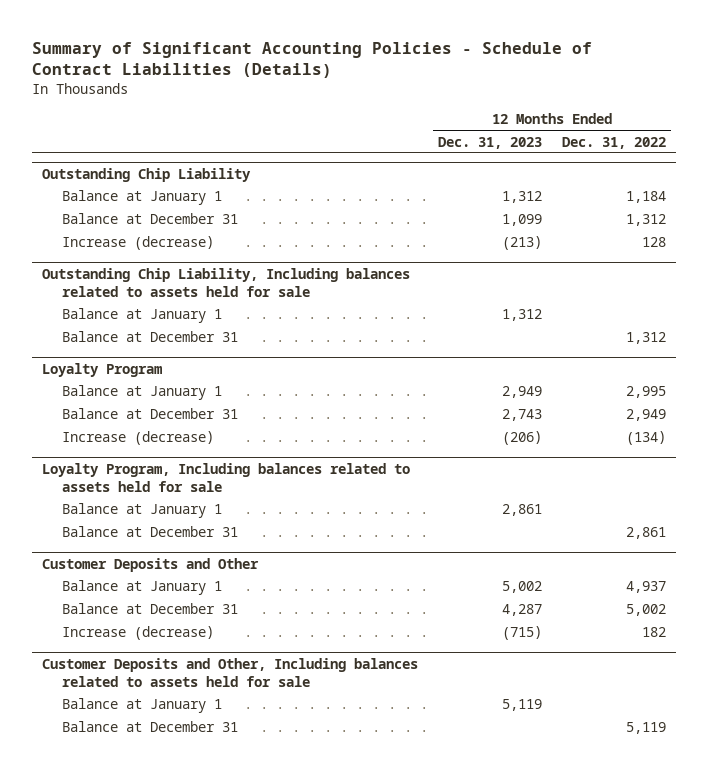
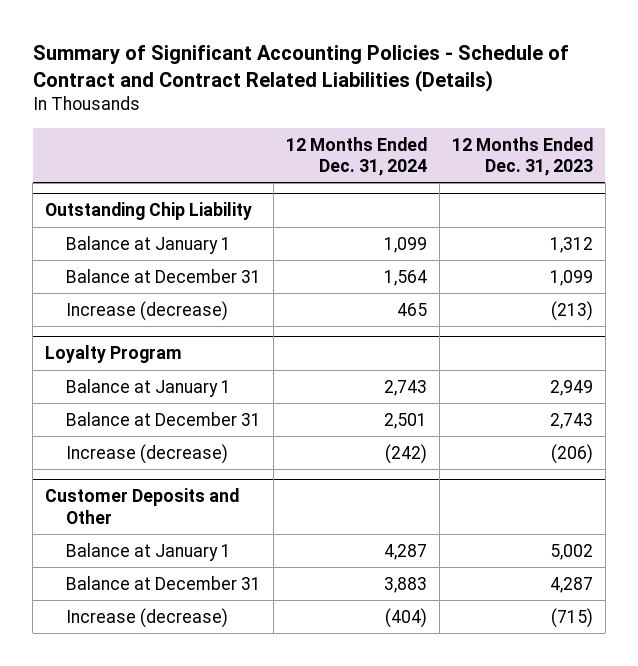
[32,41,593,79] Summary of Significant Accounting Policies - Schedule of Contract Liabilities (Details) -> [32,44,569,92] Summary of Significant Accounting Policies - Schedule of Contract and Contract Related Liabilities (Details)
[561,136,666,149] Dec. 31, 2022 -> none
none -> [286,136,428,176] 12 Months Ended Dec. 31, 2024
[42,268,411,297] Outstanding Chip Liability, Including balances related to assets held for sale -> none
[61,308,222,324] Balance at January 1 -> none
[61,331,238,343] Balance at December 31 -> none
[42,463,411,492] Loyalty Program, Including balances related to assets held for sale -> none
[61,503,222,519] Balance at January 1 -> none
[61,526,238,538] Balance at December 31 -> none
[42,658,419,687] Customer Deposits and Other, Including balances related to assets held for sale -> none
[61,698,222,714] Balance at January 1 -> none
[61,721,238,733] Balance at December 31 -> none

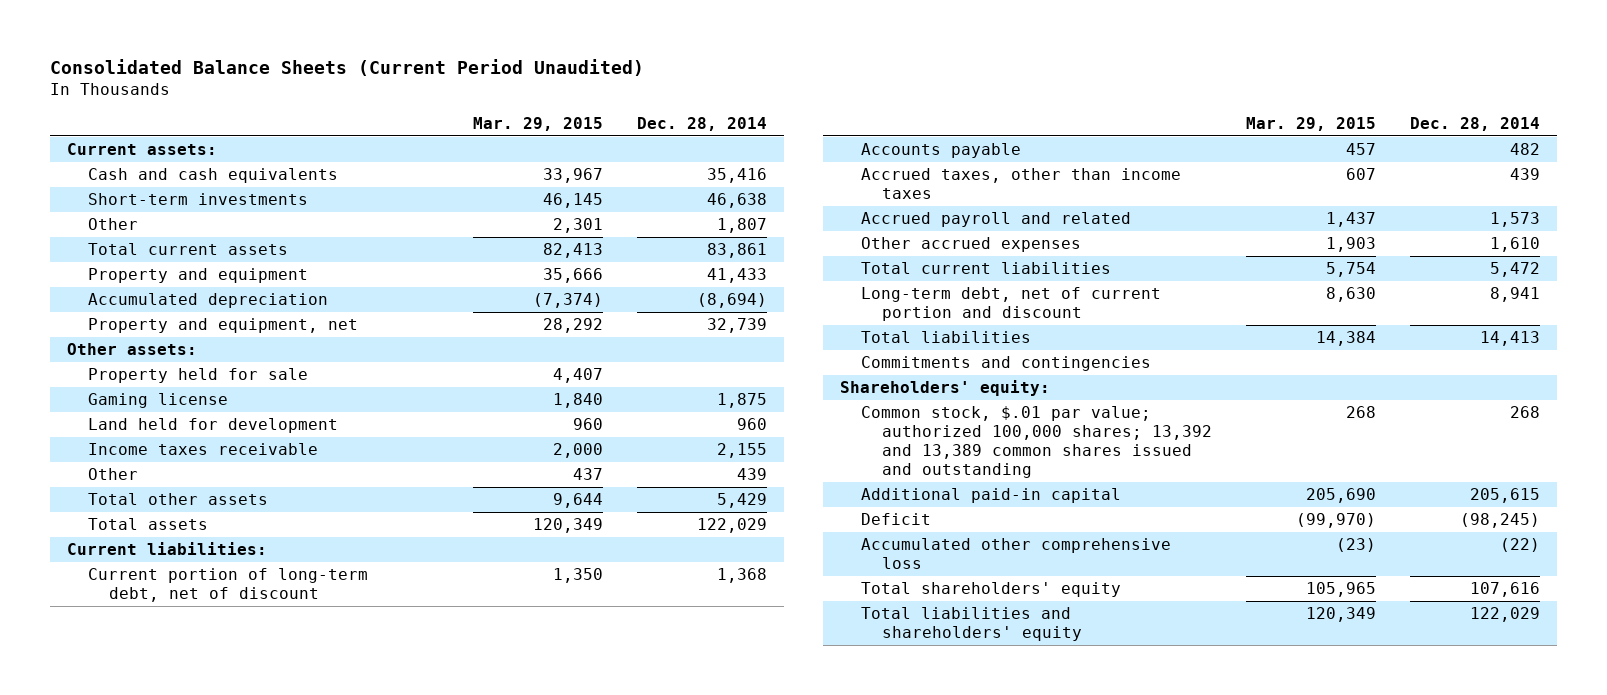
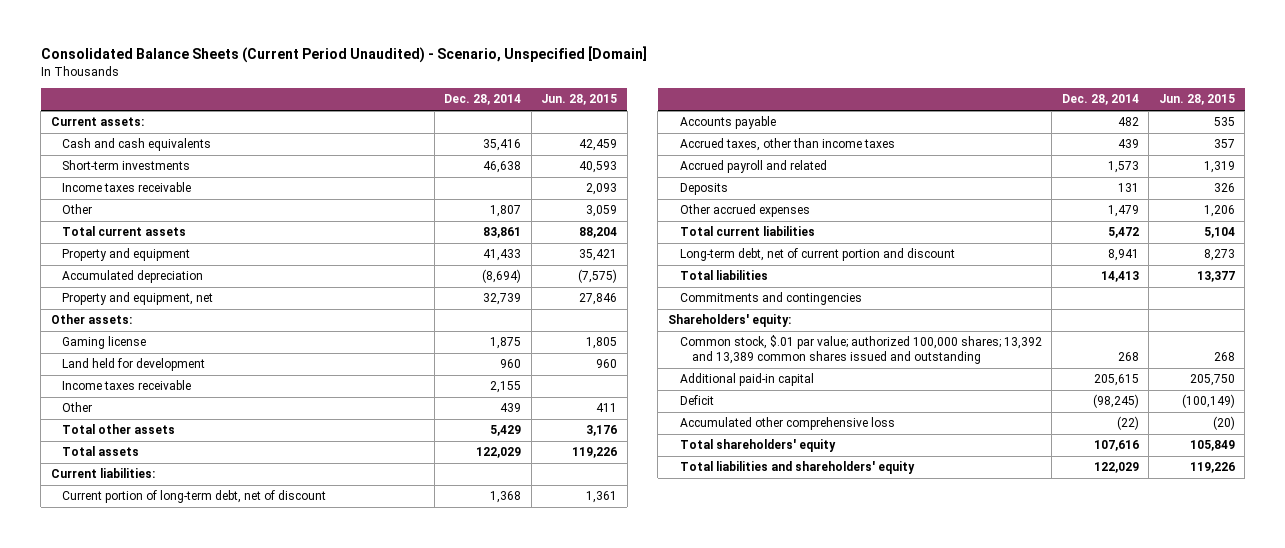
[49,58,644,76] Consolidated Balance Sheets (Current Period Unaudited) -> [40,46,647,64] Consolidated Balance Sheets (Current Period Unaudited) - Scenario, Unspecified [Domain]
[472,116,603,131] Mar. 29, 2015 -> none
none -> [541,94,618,106] Jun. 28, 2015
none -> [62,182,192,193] Income taxes receivable
[87,368,308,384] Property held for sale -> none
none -> [679,183,728,196] Deposits
[1490,237,1541,253] 1,610 -> [1107,205,1139,218] 1,479

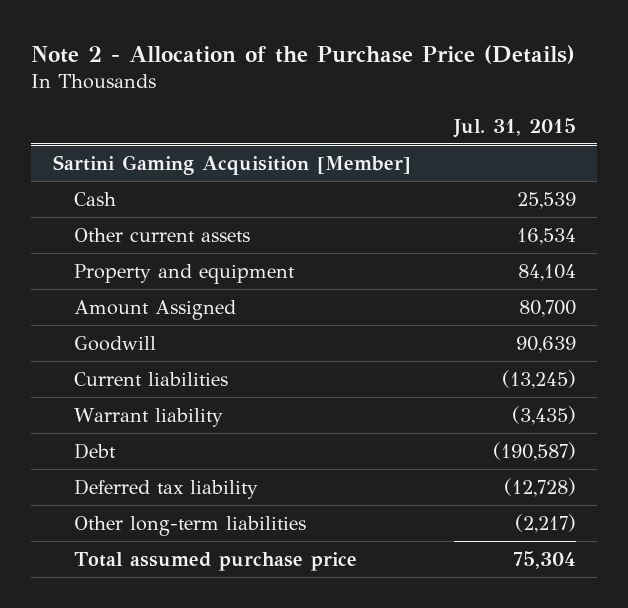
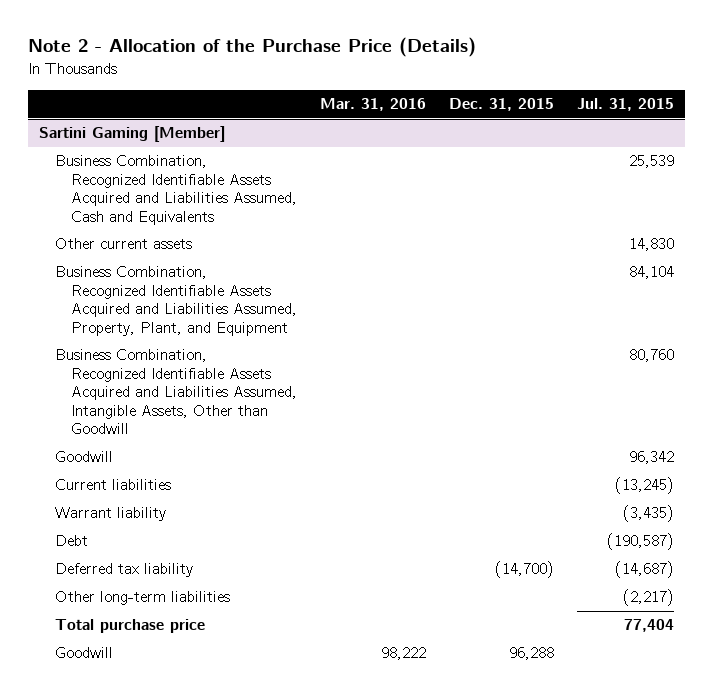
none -> [320,98,427,112] Mar. 31, 2016
none -> [448,98,554,112] Dec. 31, 2015
[73,299,236,320] Amount Assigned -> none
[52,154,411,175] Sartini Gaming Acquisition [Member] -> [38,126,225,143] Sartini Gaming [Member]
[73,191,116,206] Cash -> [55,155,298,225] Business Combination, Recognized Identifiable Assets Acquired and Liabilities Assumed, Cash and Equivalents
[516,227,576,245] 16,534 -> [628,238,674,252] 14,830
[73,263,295,284] Property and equipment -> [55,266,298,336] Business Combination, Recognized Identifiable Assets Acquired and Liabilities Assumed, Property, Plant, and Equipment
none -> [55,349,298,435] Business Combination, Recognized Identifiable Assets Acquired and Liabilities Assumed, Intangible Assets, Other than Goodwill
[515,335,576,353] 90,639 -> [628,451,674,465] 96,342
[503,477,576,497] (12,728) -> [614,561,674,579] (14,687)
[73,551,357,571] Total assumed purchase price -> [55,619,206,634] Total purchase price
[512,550,576,569] 75,304 -> [623,619,674,633] 77,404
none -> [55,647,114,659] Goodwill

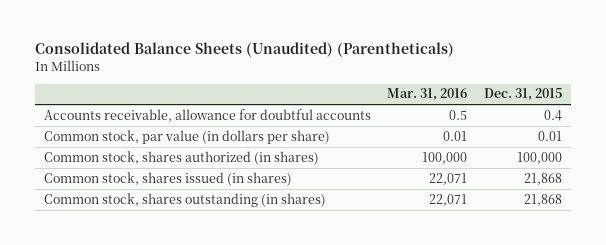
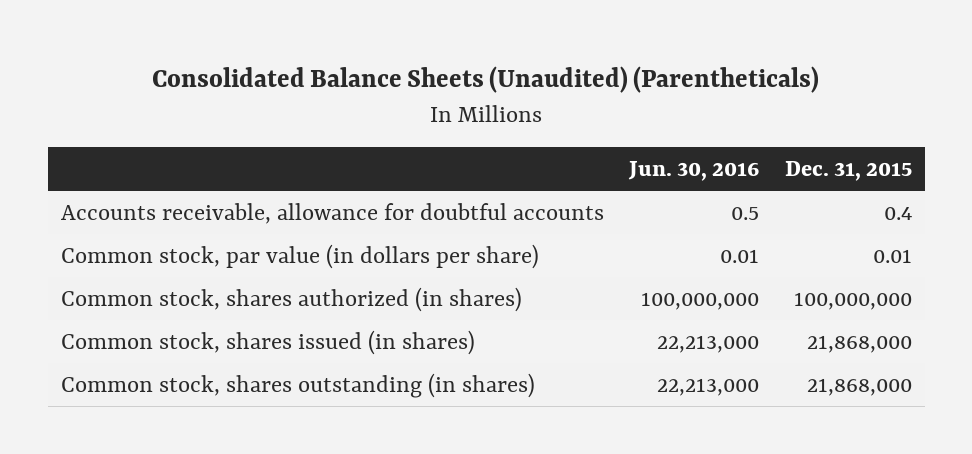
[387,88,468,102] Mar. 31, 2016 -> none
none -> [628,160,760,181] Jun. 30, 2016
[517,151,563,164] 100,000 -> [793,291,912,310] 100,000,000
[524,172,563,185] 21,868 -> [806,334,912,353] 21,868,000
[524,193,563,206] 21,868 -> [806,377,912,396] 21,868,000

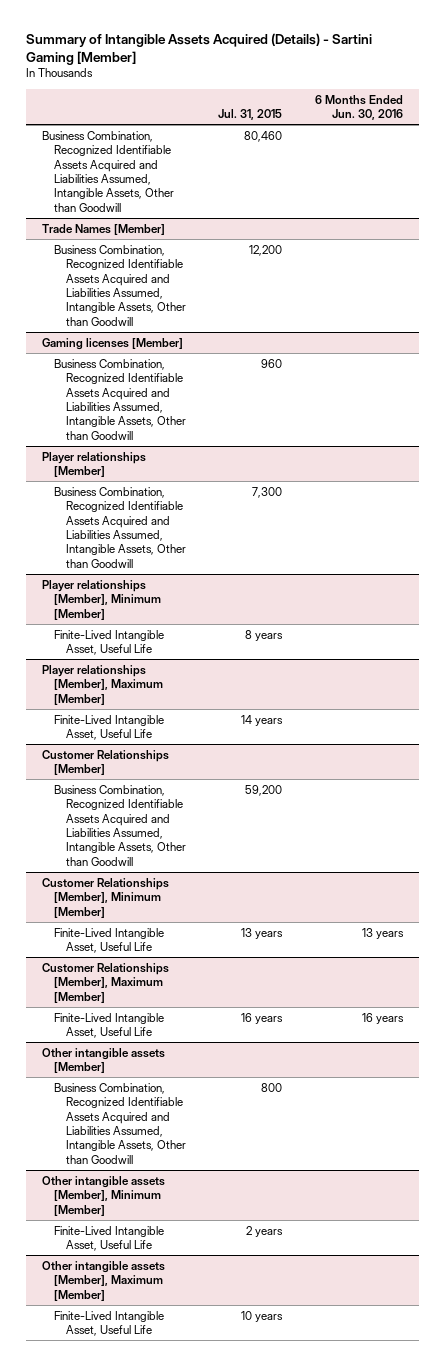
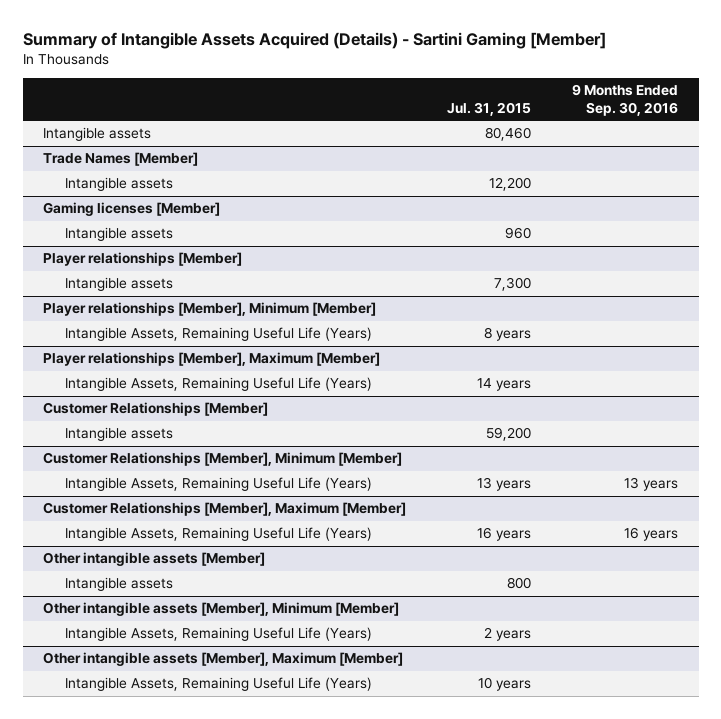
[314,94,403,121] 6 Months Ended Jun. 30, 2016 -> none
none -> [572,84,679,116] 9 Months Ended Sep. 30, 2016
[41,130,174,212] Business Combination, Recognized Identifiable Assets Acquired and Liabilities Assumed, Intangible Assets, Other than Goodwill -> [43,127,152,142] Intangible assets
[53,244,186,326] Business Combination, Recognized Identifiable Assets Acquired and Liabilities Assumed, Intangible Assets, Other than Goodwill -> [65,177,174,192] Intangible assets
[53,358,186,440] Business Combination, Recognized Identifiable Assets Acquired and Liabilities Assumed, Intangible Assets, Other than Goodwill -> [65,227,174,242] Intangible assets
[53,486,186,568] Business Combination, Recognized Identifiable Assets Acquired and Liabilities Assumed, Intangible Assets, Other than Goodwill -> [65,277,174,292] Intangible assets
[53,629,164,656] Finite-Lived Intangible Asset, Useful Life -> [65,327,373,342] Intangible Assets, Remaining Useful Life (Years)
[53,714,164,741] Finite-Lived Intangible Asset, Useful Life -> [65,377,373,392] Intangible Assets, Remaining Useful Life (Years)
[53,784,186,866] Business Combination, Recognized Identifiable Assets Acquired and Liabilities Assumed, Intangible Assets, Other than Goodwill -> [65,427,174,442] Intangible assets
[53,927,164,954] Finite-Lived Intangible Asset, Useful Life -> [65,477,373,492] Intangible Assets, Remaining Useful Life (Years)
[53,1012,164,1039] Finite-Lived Intangible Asset, Useful Life -> [65,527,373,542] Intangible Assets, Remaining Useful Life (Years)
[53,1082,186,1164] Business Combination, Recognized Identifiable Assets Acquired and Liabilities Assumed, Intangible Assets, Other than Goodwill -> [65,577,174,592] Intangible assets
[53,1225,164,1252] Finite-Lived Intangible Asset, Useful Life -> [65,627,373,642] Intangible Assets, Remaining Useful Life (Years)
[53,1310,164,1337] Finite-Lived Intangible Asset, Useful Life -> [65,677,373,692] Intangible Assets, Remaining Useful Life (Years)

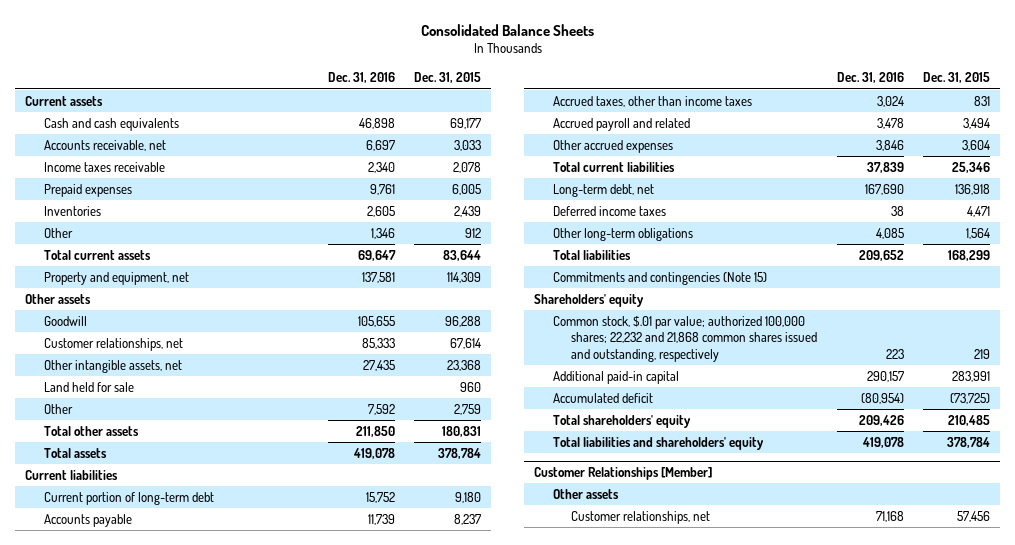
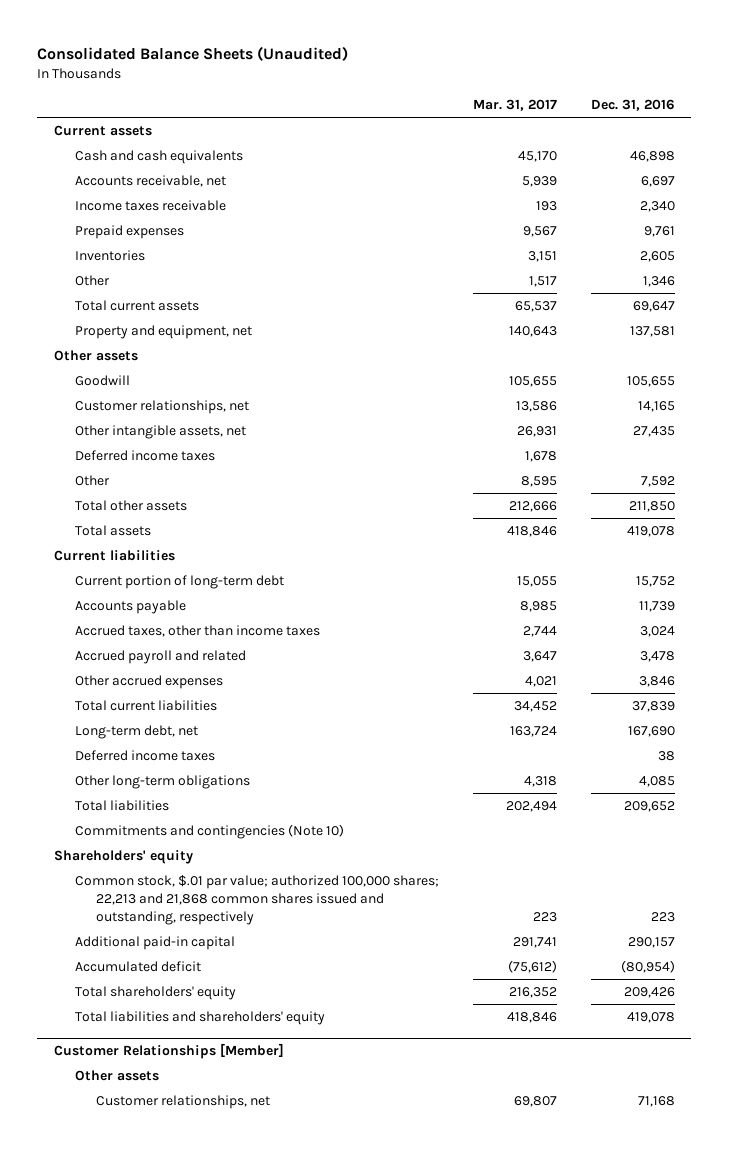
[420,23,594,36] Consolidated Balance Sheets -> [37,46,349,62] Consolidated Balance Sheets (Unaudited)
[414,72,482,84] Dec. 31, 2015 -> none
none -> [472,98,557,111] Mar. 31, 2017
[361,337,395,349] 85,333 -> [637,401,675,413] 14,165
[43,381,134,392] Land held for sale -> none
none -> [75,450,216,462] Deferred income taxes
[552,271,767,285] Commitments and contingencies (Note 15) -> [75,824,345,840] Commitments and contingencies (Note 10)
[552,315,818,362] Common stock, $.01 par value; authorized 100,000 shares; 22,232 and 21,868 common shares issued and outstanding, respectively -> [75,875,440,926] Common stock, $.01 par value; authorized 100,000 shares; 22,213 and 21,868 common shares issued and outstanding, respectively

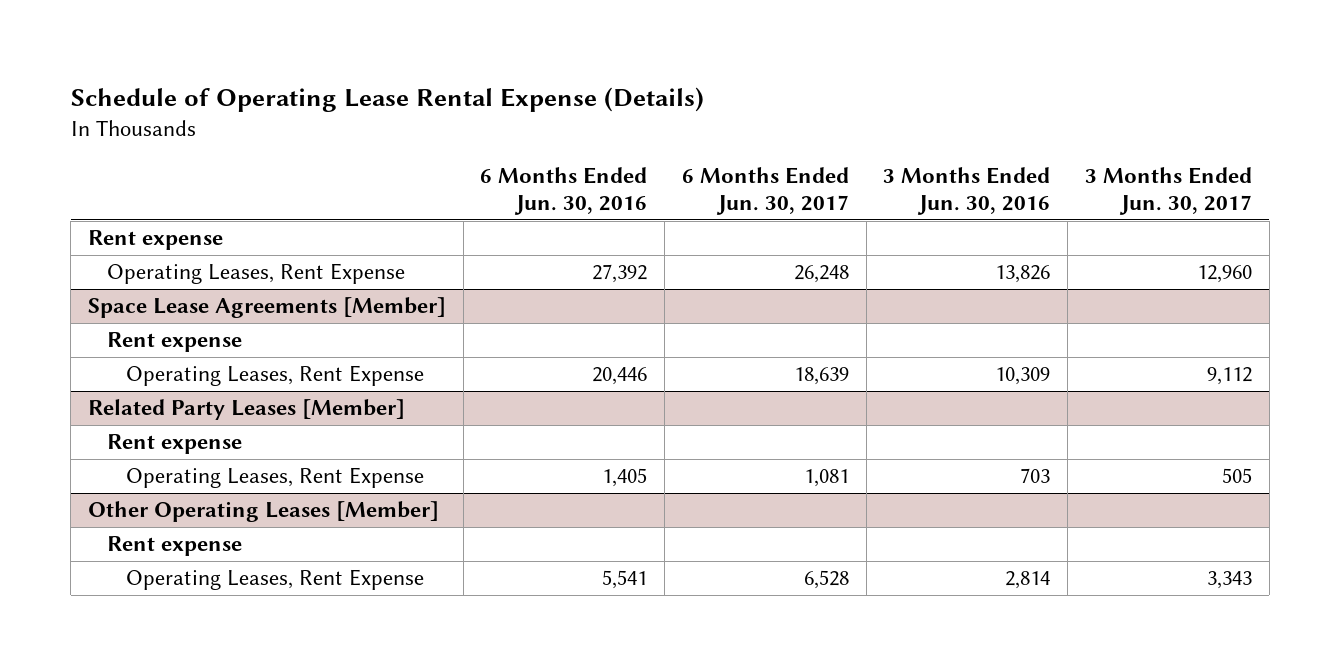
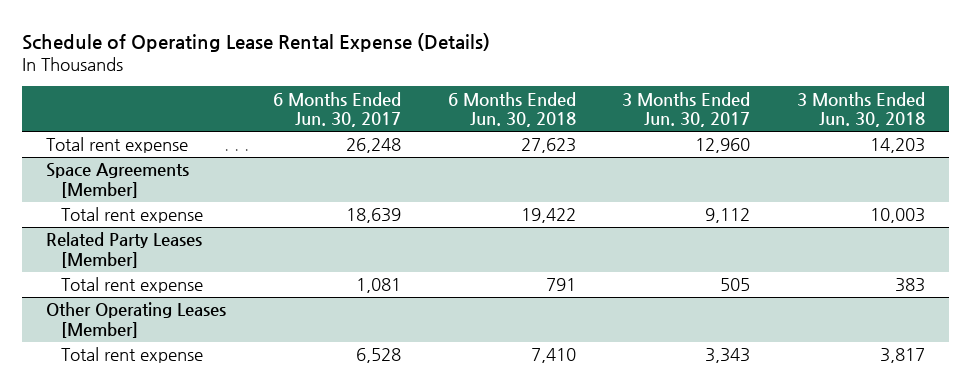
[480,167,648,215] 6 Months Ended Jun. 30, 2016 -> none
[883,167,1051,215] 3 Months Ended Jun. 30, 2016 -> none
none -> [447,91,576,128] 6 Months Ended Jun. 30, 2018
none -> [797,91,926,128] 3 Months Ended Jun. 30, 2018
[88,230,224,251] Rent expense -> none
[107,332,243,353] Rent expense -> none
[107,263,406,285] Operating Leases, Rent Expense -> [45,137,188,154] Total rent expense
[88,297,447,319] Space Lease Agreements [Member] -> [45,163,189,199] Space Agreements [Member]
[126,365,425,387] Operating Leases, Rent Expense -> [61,207,204,224] Total rent expense
[107,434,243,455] Rent expense -> none
[126,467,425,489] Operating Leases, Rent Expense -> [61,277,204,294] Total rent expense
[107,536,243,557] Rent expense -> none
[126,569,425,591] Operating Leases, Rent Expense -> [61,347,204,364] Total rent expense

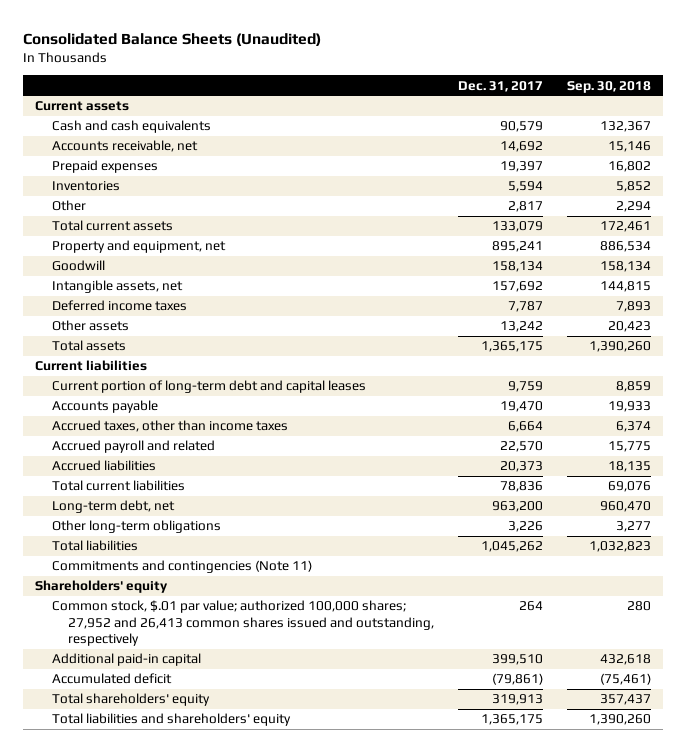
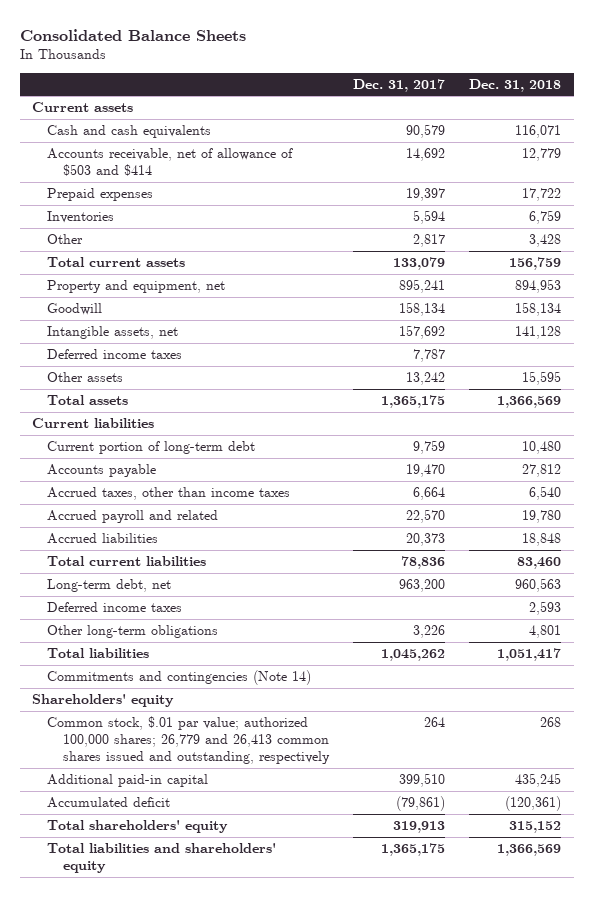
[22,32,321,46] Consolidated Balance Sheets (Unaudited) -> [19,28,246,41] Consolidated Balance Sheets
[567,80,652,93] Sep. 30, 2018 -> none
none -> [469,78,562,92] Dec. 31, 2018
[51,140,198,153] Accounts receivable, net -> [47,148,294,177] Accounts receivable, net of allowance of $503 and $414
[51,380,366,394] Current portion of long-term debt and capital leases -> [47,441,256,455] Current portion of long-term debt
none -> [47,602,183,613] Deferred income taxes
[51,560,312,574] Commitments and contingencies (Note 11) -> [47,670,312,686] Commitments and contingencies (Note 14)
[51,600,435,647] Common stock, $.01 par value; authorized 100,000 shares; 27,952 and 26,413 common shares issued and outstanding, respectively -> [47,716,330,765] Common stock, $.01 par value; authorized 100,000 shares; 26,779 and 26,413 common shares issued and outstanding, respectively

